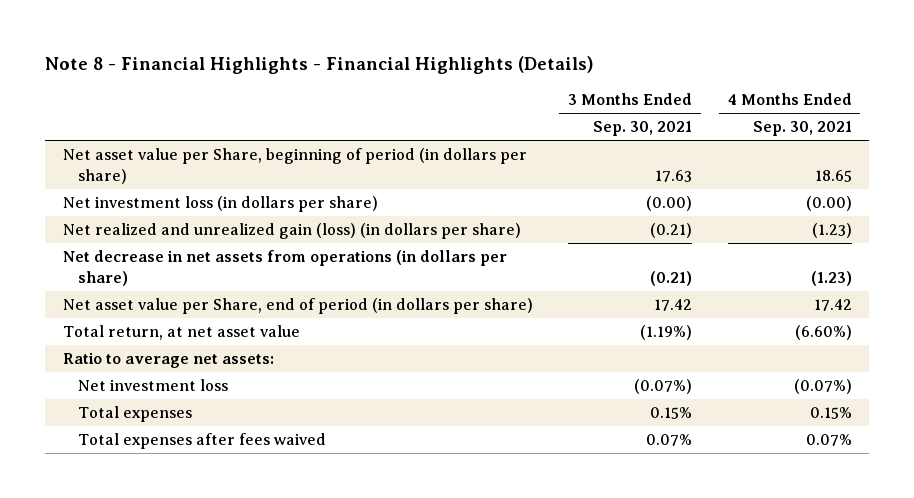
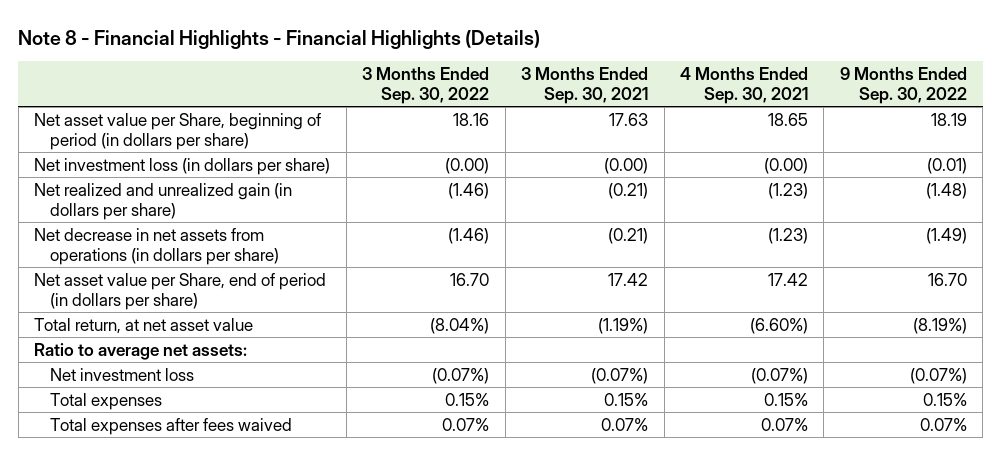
none -> [362,67,490,105] 3 Months Ended Sep. 30, 2022
none -> [839,67,967,105] 9 Months Ended Sep. 30, 2022
[62,223,521,240] Net realized and unrealized gain (loss) (in dollars per share) -> [34,182,293,220] Net realized and unrealized gain (in dollars per share)

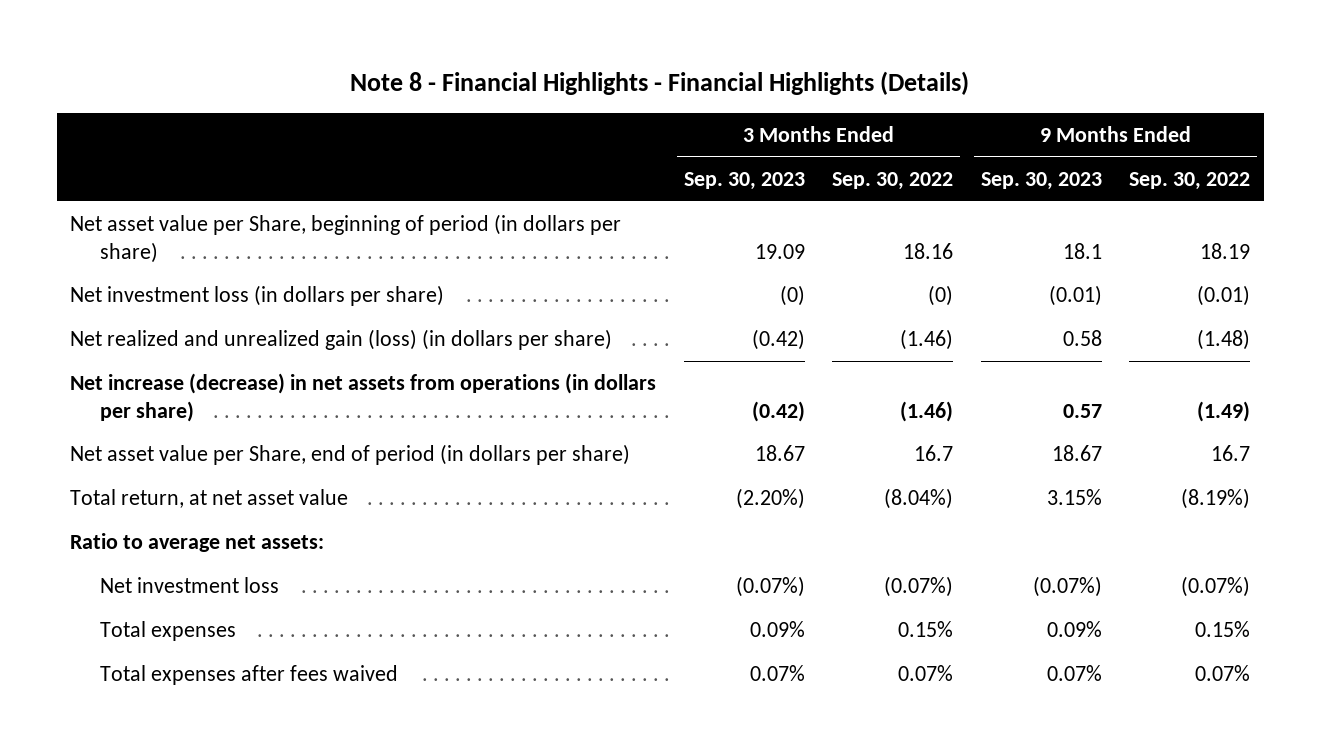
[521,67,649,105] 3 Months Ended Sep. 30, 2021 -> none
[679,67,808,105] 4 Months Ended Sep. 30, 2021 -> none
none -> [683,172,805,191] Sep. 30, 2023
none -> [980,172,1102,191] Sep. 30, 2023
[445,157,490,174] (0.00) -> [928,285,954,307] (0)
[34,182,293,220] Net realized and unrealized gain (in dollars per share) -> [70,329,613,351] Net realized and unrealized gain (loss) (in dollars per share)
[34,227,280,265] Net decrease in net assets from operations (in dollars per share) -> [70,373,657,422] Net increase (decrease) in net assets from operations (in dollars per share)
[450,272,490,286] 16.70 -> [914,445,954,462] 16.7
[927,272,967,286] 16.70 -> [1211,445,1251,462] 16.7

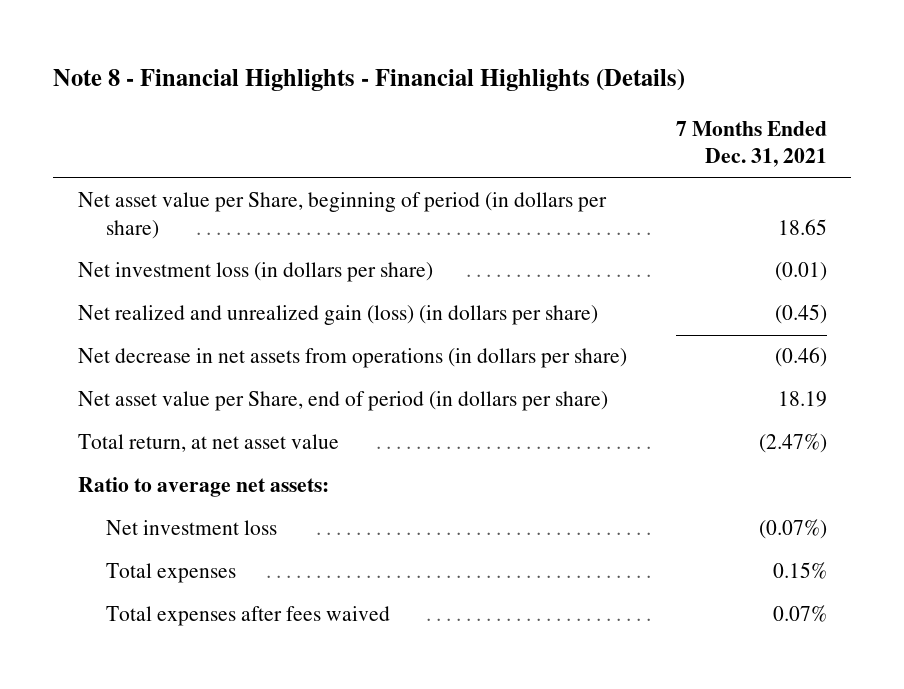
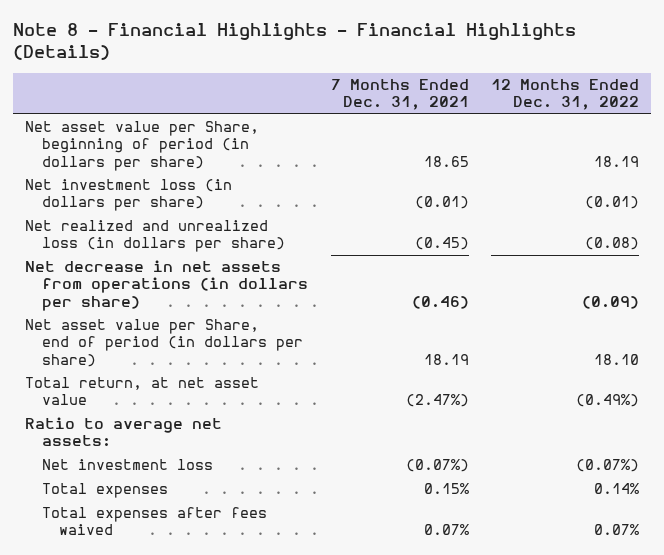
none -> [491,79,640,111] 12 Months Ended Dec. 31, 2022
[77,305,598,326] Net realized and unrealized gain (loss) (in dollars per share) -> [24,220,285,253] Net realized and unrealized loss (in dollars per share)

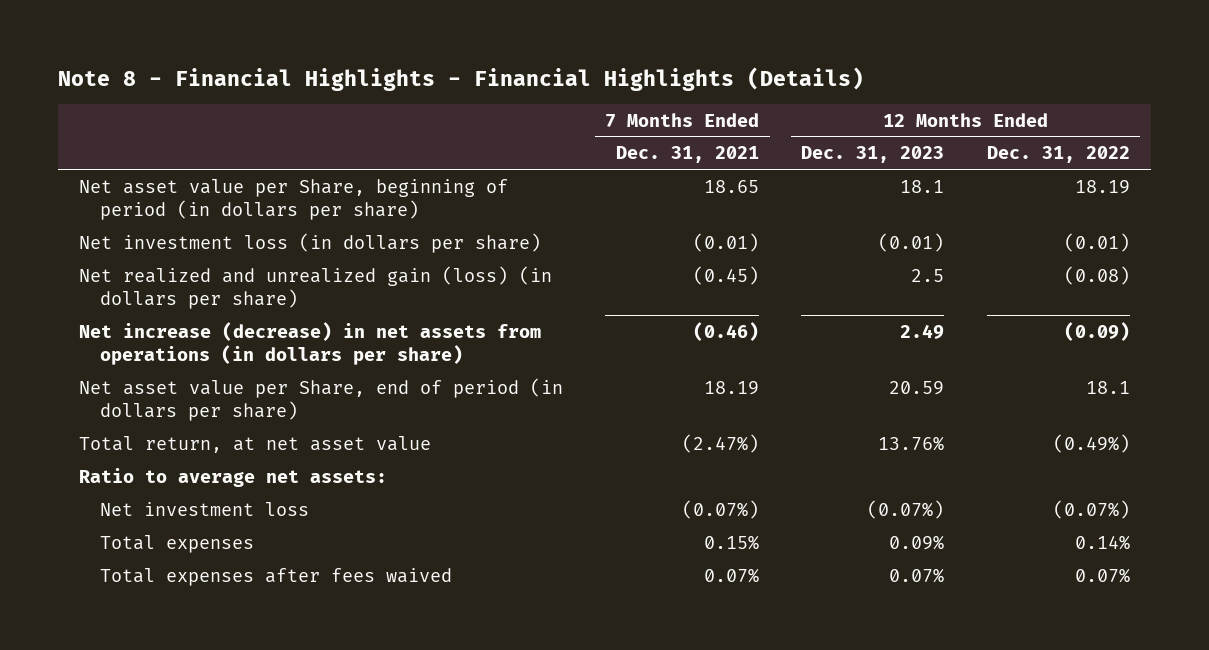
none -> [801,146,945,164] Dec. 31, 2023
[24,220,285,253] Net realized and unrealized loss (in dollars per share) -> [79,265,553,309] Net realized and unrealized gain (loss) (in dollars per share)
[24,260,308,311] Net decrease in net assets from operations (in dollars per share) -> [79,321,542,365] Net increase (decrease) in net assets from operations (in dollars per share)
[594,353,640,365] 18.10 -> [1085,380,1130,394] 18.1

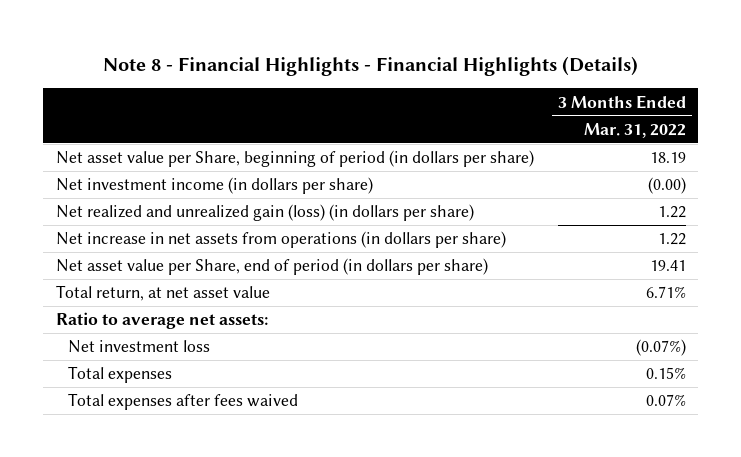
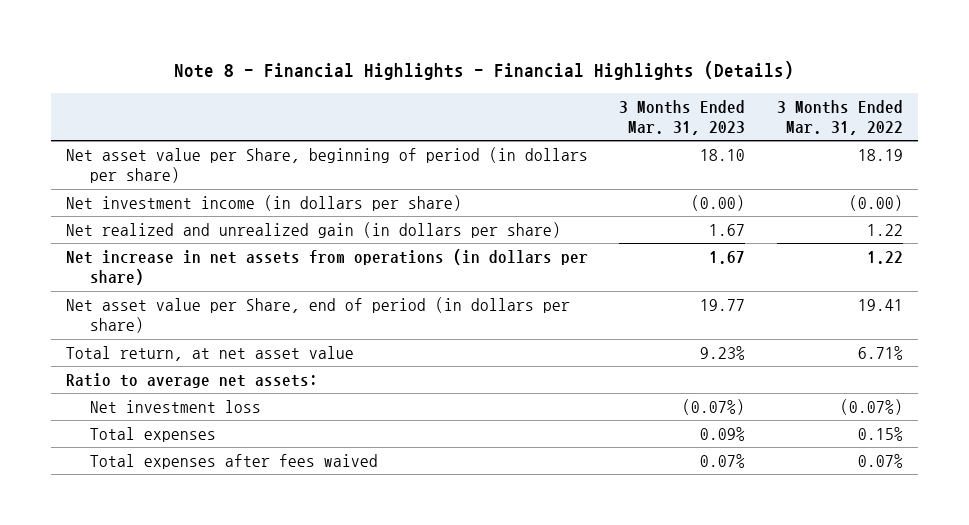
none -> [619,99,746,135] 3 Months Ended Mar. 31, 2023
[55,204,474,222] Net realized and unrealized gain (loss) (in dollars per share) -> [66,221,562,238] Net realized and unrealized gain (in dollars per share)

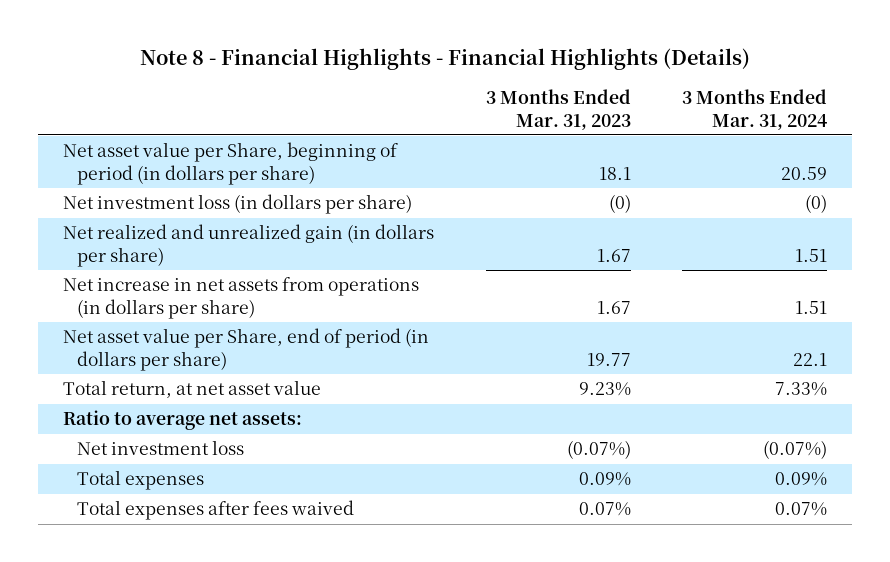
[776,99,903,135] 3 Months Ended Mar. 31, 2022 -> none
none -> [681,88,827,130] 3 Months Ended Mar. 31, 2024
[700,148,746,161] 18.10 -> [598,166,631,180] 18.1
[66,194,463,211] Net investment income (in dollars per share) -> [63,194,413,215] Net investment loss (in dollars per share)
[691,194,746,211] (0.00) -> [608,194,631,214] (0)

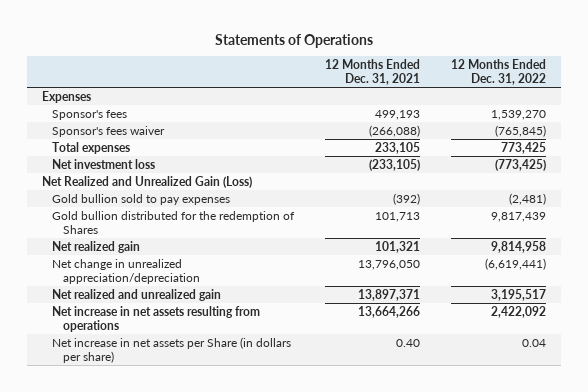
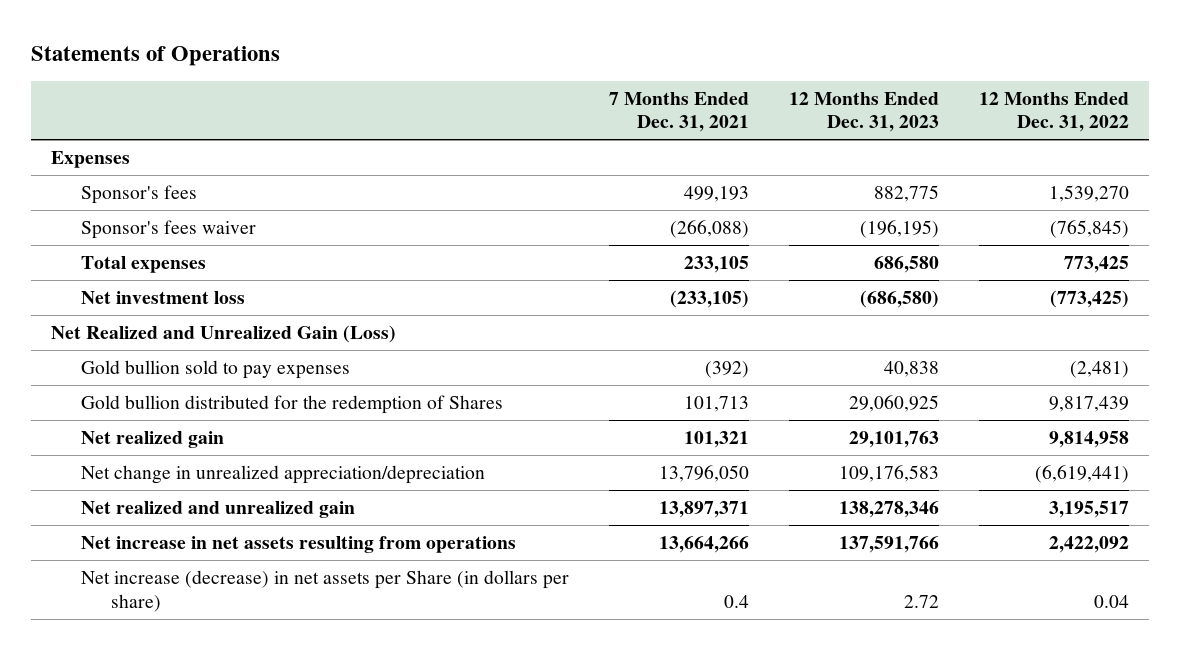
[324,59,420,85] 12 Months Ended Dec. 31, 2021 -> none
none -> [608,91,749,133] 7 Months Ended Dec. 31, 2021
none -> [788,91,939,133] 12 Months Ended Dec. 31, 2023
[52,336,292,363] Net increase in net assets per Share (in dollars per share) -> [80,570,569,612] Net increase (decrease) in net assets per Share (in dollars per share)

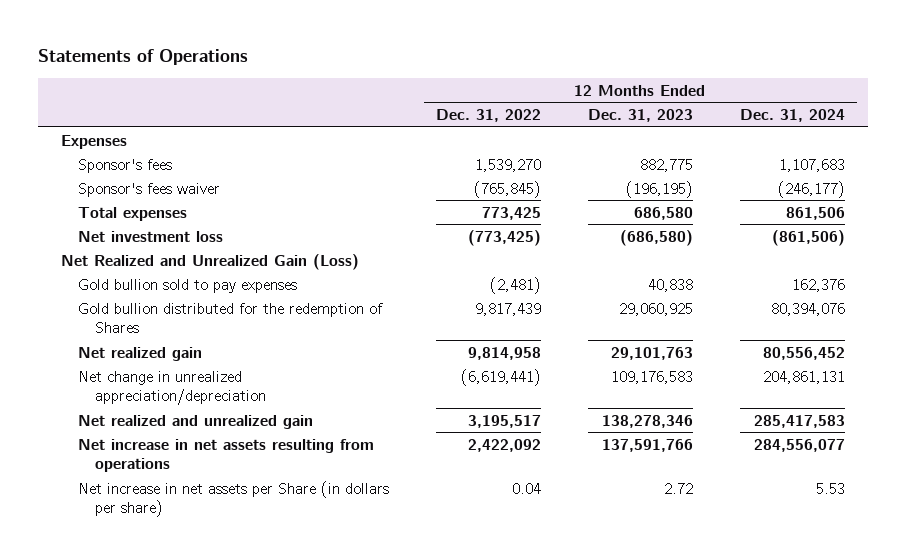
[608,91,749,133] 7 Months Ended Dec. 31, 2021 -> none
none -> [739,109,845,123] Dec. 31, 2024
[80,570,569,612] Net increase (decrease) in net assets per Share (in dollars per share) -> [77,480,389,517] Net increase in net assets per Share (in dollars per share)

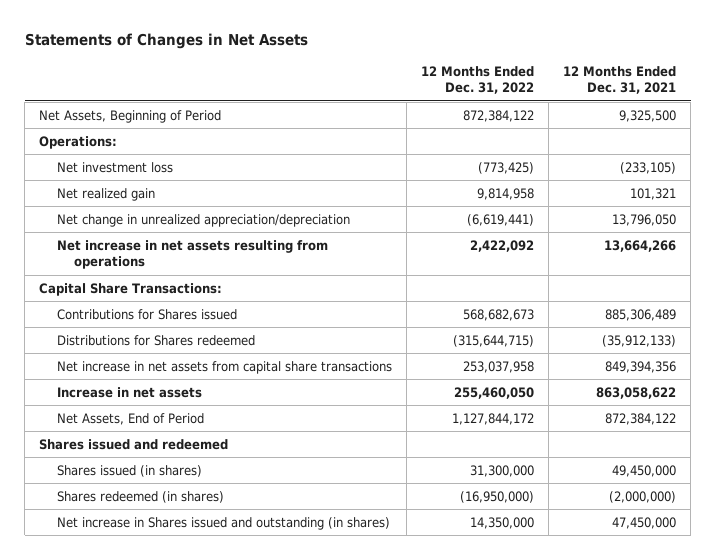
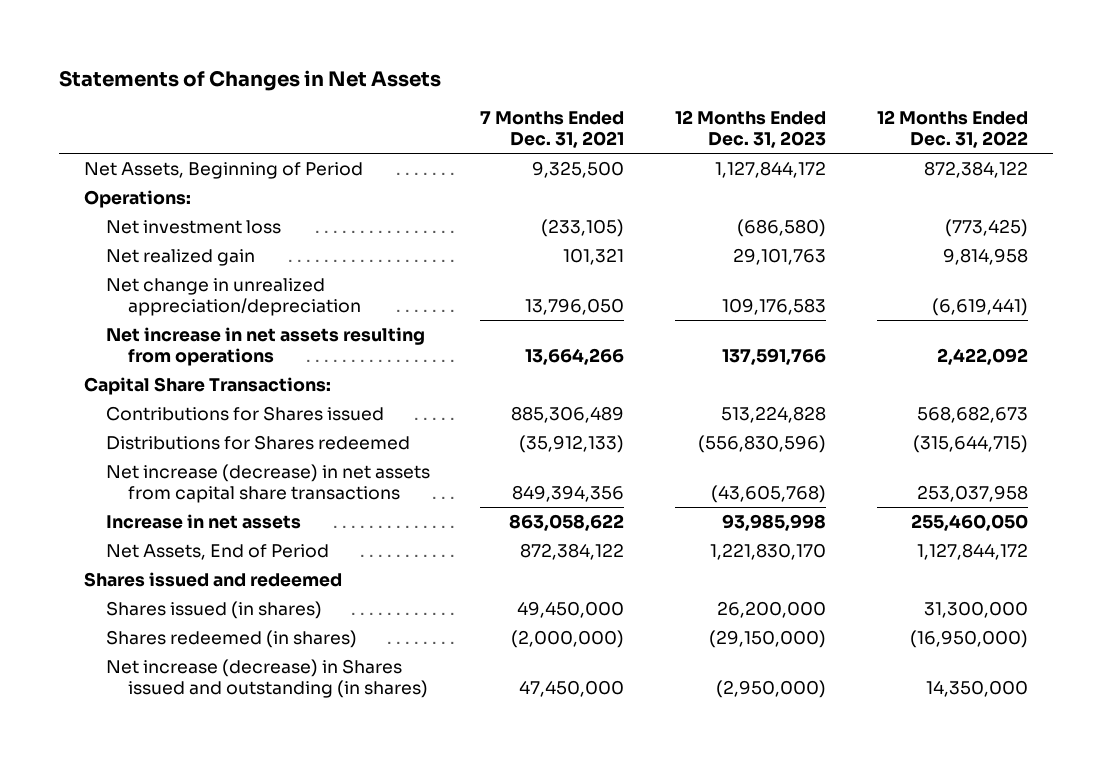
[563,65,677,95] 12 Months Ended Dec. 31, 2021 -> none
none -> [480,111,625,149] 7 Months Ended Dec. 31, 2021
none -> [675,110,827,149] 12 Months Ended Dec. 31, 2023
[56,360,392,374] Net increase in net assets from capital share transactions -> [105,463,430,504] Net increase (decrease) in net assets from capital share transactions
[56,516,390,530] Net increase in Shares issued and outstanding (in shares) -> [105,658,428,699] Net increase (decrease) in Shares issued and outstanding (in shares)

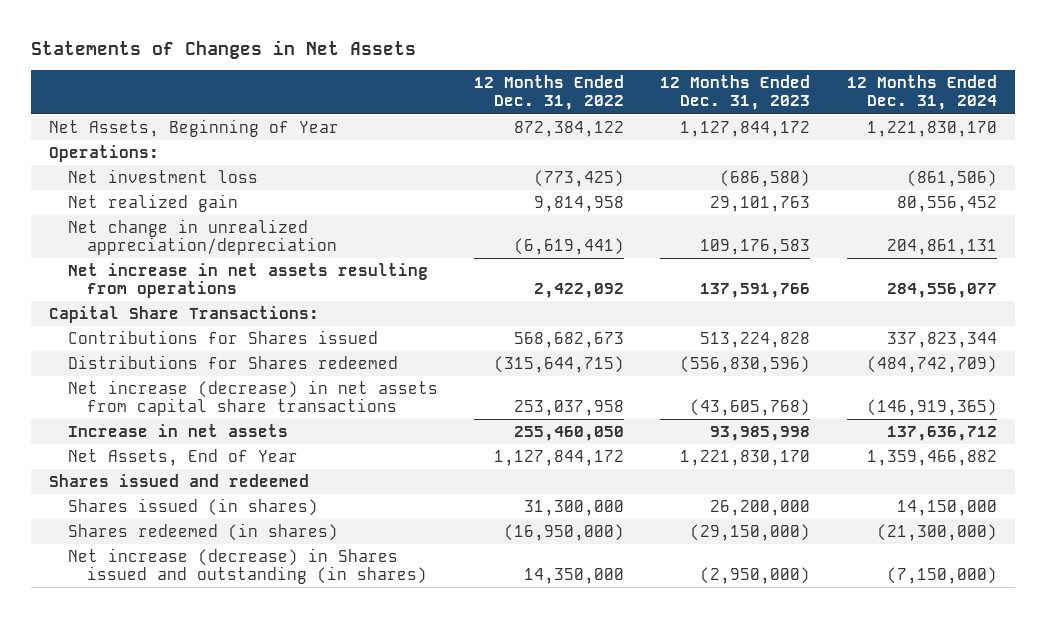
[480,111,625,149] 7 Months Ended Dec. 31, 2021 -> none
none -> [846,75,997,111] 12 Months Ended Dec. 31, 2024
[84,161,364,179] Net Assets, Beginning of Period -> [48,119,339,138] Net Assets, Beginning of Year
[105,543,329,560] Net Assets, End of Period -> [67,449,298,467] Net Assets, End of Year

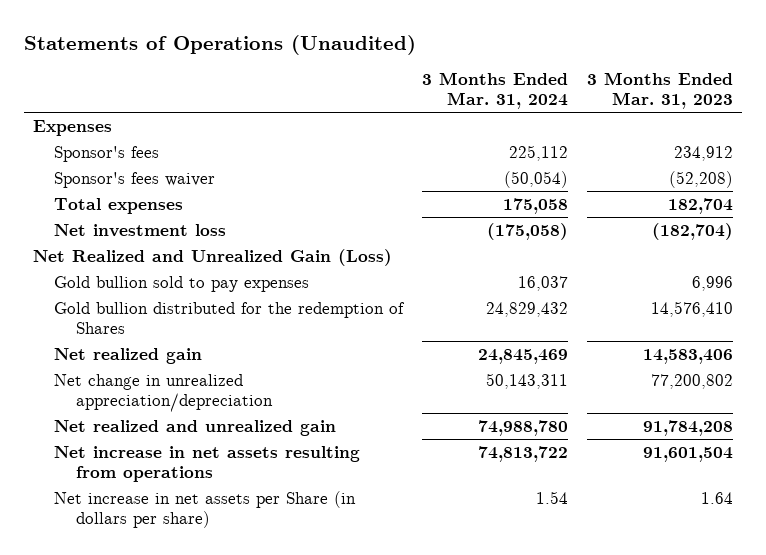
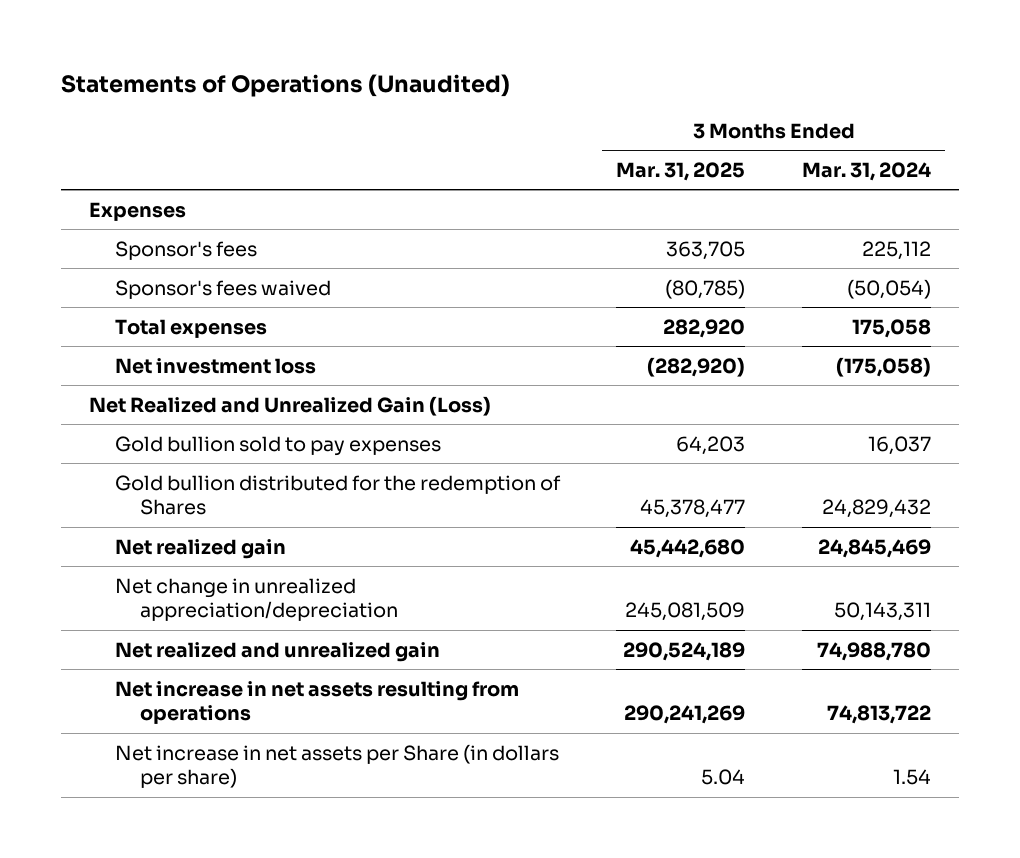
[586,72,733,110] 3 Months Ended Mar. 31, 2023 -> none
none -> [616,161,746,181] Mar. 31, 2025
[54,171,216,188] Sponsor's fees waiver -> [114,279,331,299] Sponsor's fees waived

